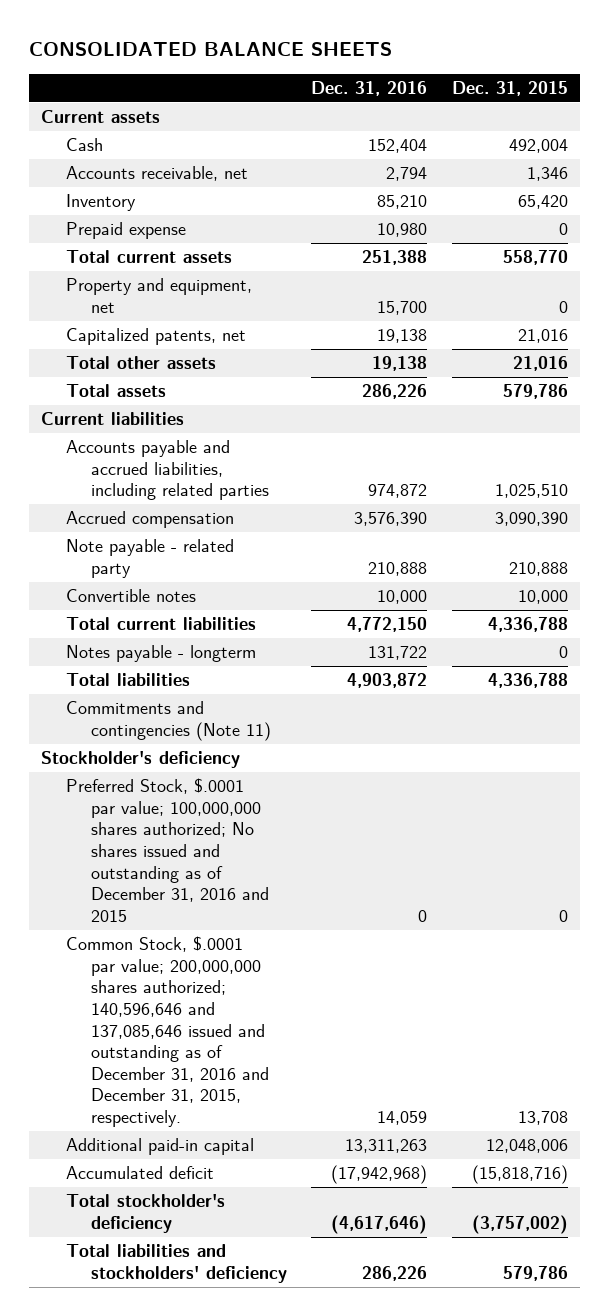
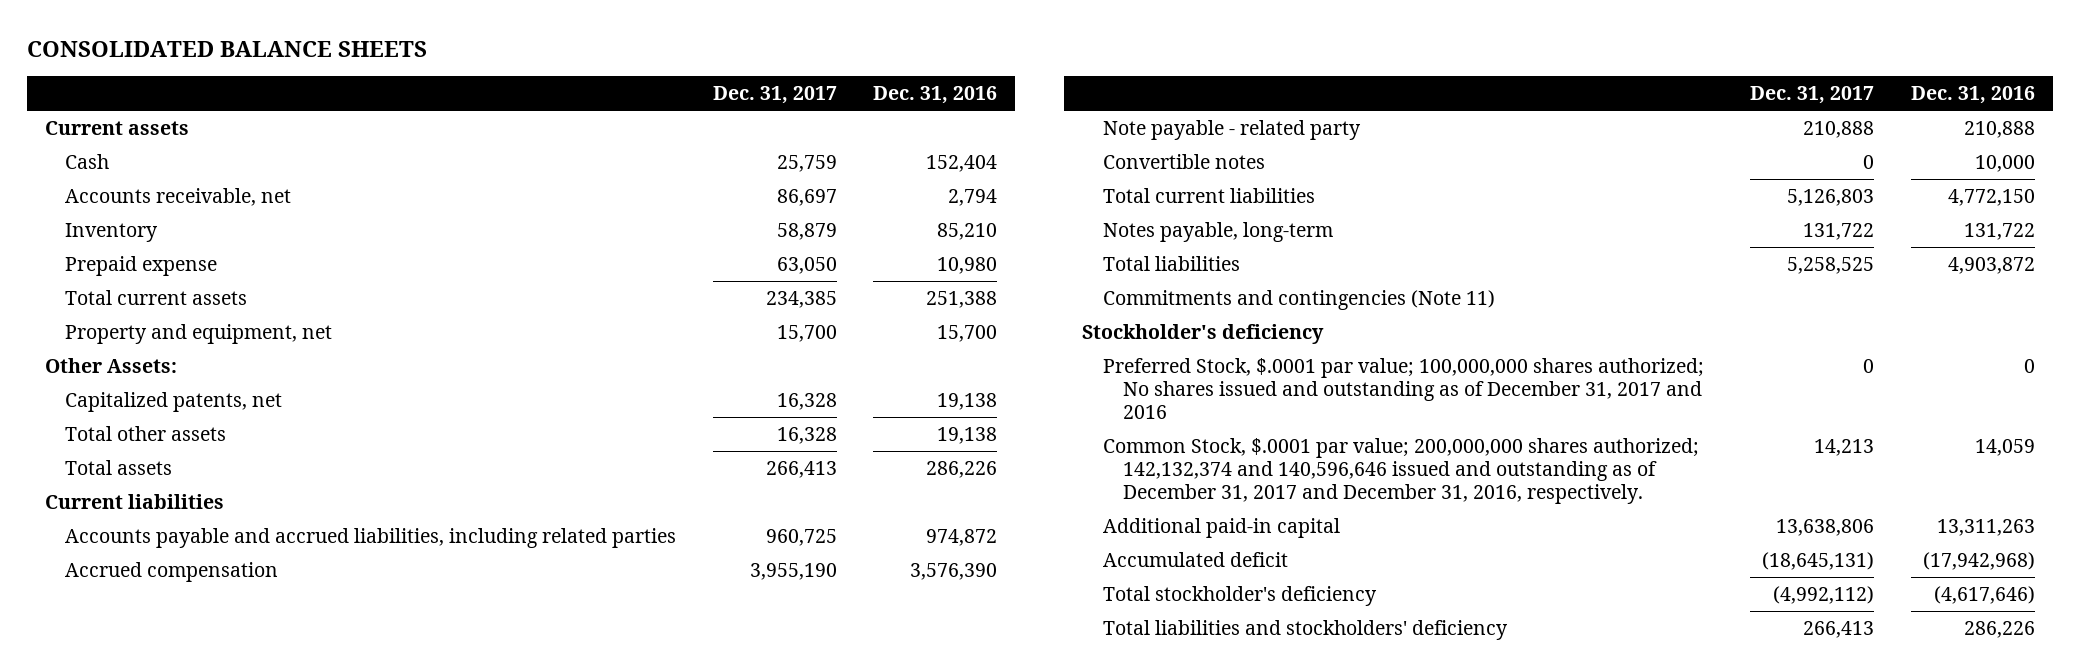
[451,80,568,96] Dec. 31, 2015 -> none
none -> [712,86,837,105] Dec. 31, 2017
none -> [44,357,177,373] Other Assets:
[66,645,257,663] Notes payable - longterm -> [1102,221,1333,242] Notes payable, long-term
[66,778,270,922] Preferred Stock, $.0001 par value; 100,000,000 shares authorized; No shares issued and outstanding as of December 31, 2016 and 2015 -> [1102,357,1704,420] Preferred Stock, $.0001 par value; 100,000,000 shares authorized; No shares issued and outstanding as of December 31, 2017 and 2016
[66,936,270,1128] Common Stock, $.0001 par value; 200,000,000 shares authorized; 140,596,646 and 137,085,646 issued and outstanding as of December 31, 2016 and December 31, 2015, respectively. -> [1102,437,1699,505] Common Stock, $.0001 par value; 200,000,000 shares authorized; 142,132,374 and 140,596,646 issued and outstanding as of December 31, 2017 and December 31, 2016, respectively.

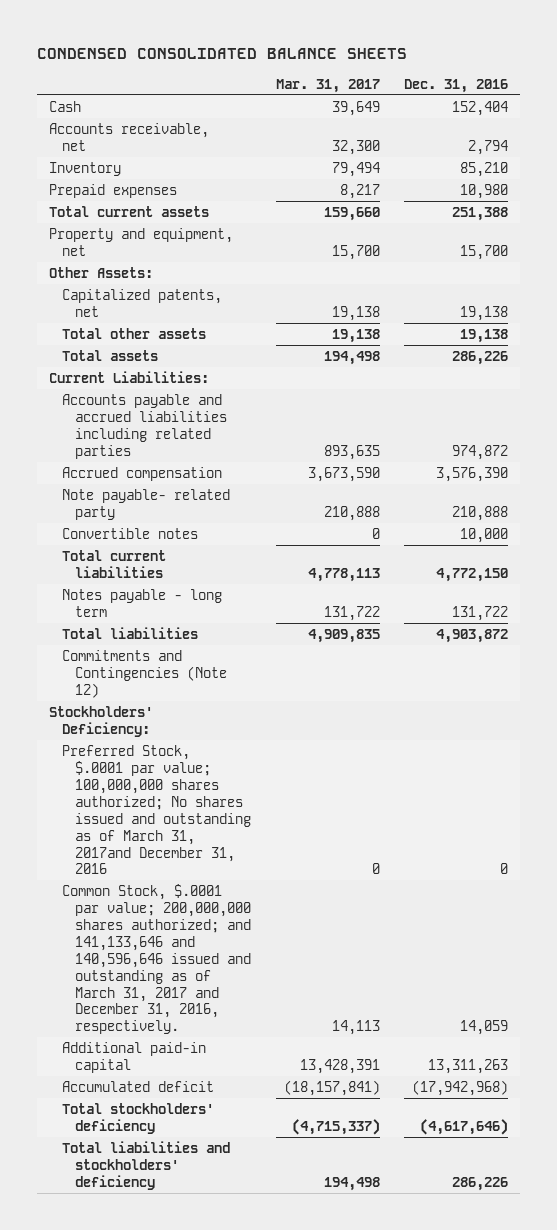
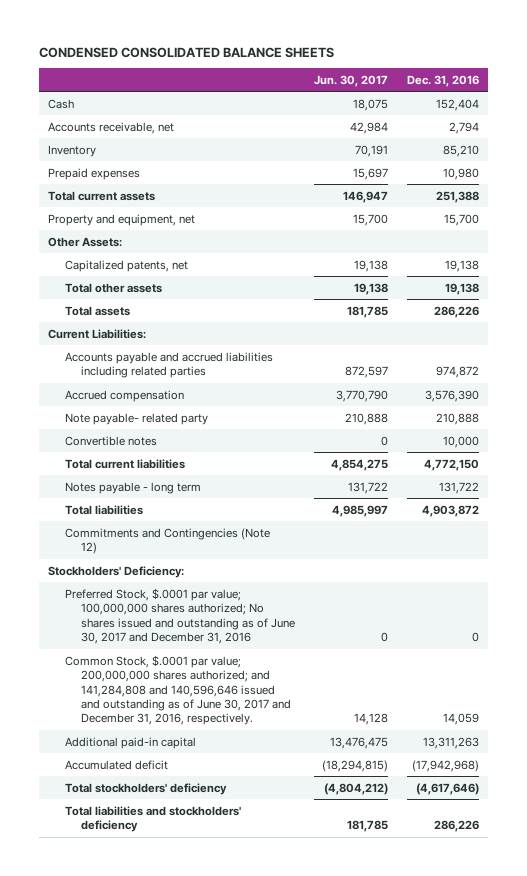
[275,78,380,93] Mar. 31, 2017 -> none
none -> [313,74,388,87] Jun. 30, 2017
[62,744,252,875] Preferred Stock, $.0001 par value; 100,000,000 shares authorized; No shares issued and outstanding as of March 31, 2017and December 31, 2016 -> [64,587,296,644] Preferred Stock, $.0001 par value; 100,000,000 shares authorized; No shares issued and outstanding as of June 30, 2017 and December 31, 2016
[62,883,252,1035] Common Stock, $.0001 par value; 200,000,000 shares authorized; and 141,133,646 and 140,596,646 issued and outstanding as of March 31, 2017 and December 31, 2016, respectively. -> [64,654,292,726] Common Stock, $.0001 par value; 200,000,000 shares authorized; and 141,284,808 and 140,596,646 issued and outstanding as of June 30, 2017 and December 31, 2016, respectively.

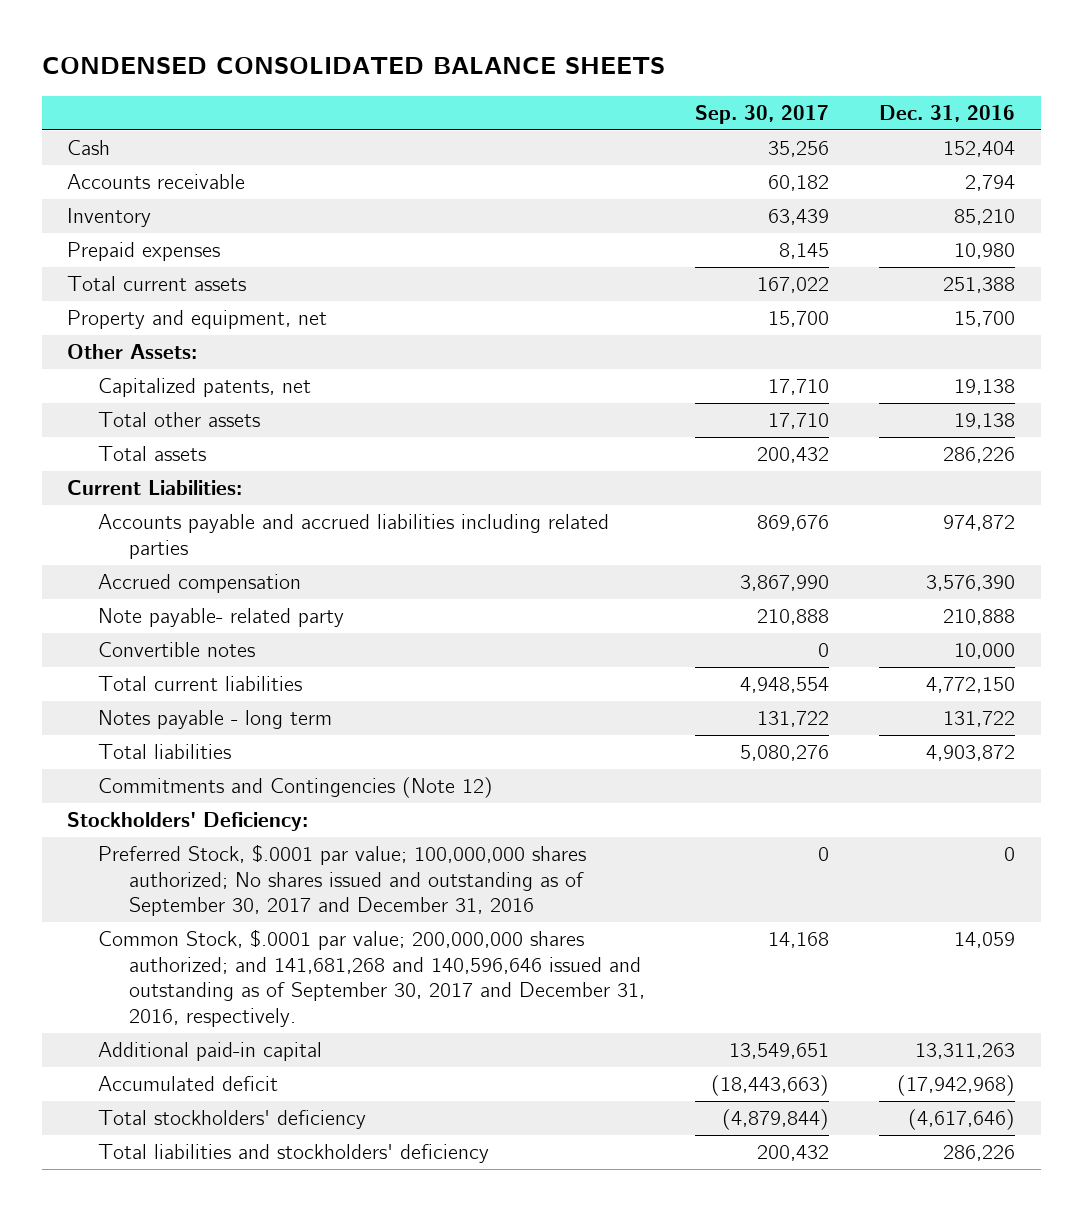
[313,74,388,87] Jun. 30, 2017 -> none
none -> [695,105,830,125] Sep. 30, 2017
[48,121,175,134] Accounts receivable, net -> [66,174,245,190] Accounts receivable
[64,587,296,644] Preferred Stock, $.0001 par value; 100,000,000 shares authorized; No shares issued and outstanding as of June 30, 2017 and December 31, 2016 -> [97,844,586,917] Preferred Stock, $.0001 par value; 100,000,000 shares authorized; No shares issued and outstanding as of September 30, 2017 and December 31, 2016
[64,654,292,726] Common Stock, $.0001 par value; 200,000,000 shares authorized; and 141,284,808 and 140,596,646 issued and outstanding as of June 30, 2017 and December 31, 2016, respectively. -> [97,929,645,1027] Common Stock, $.0001 par value; 200,000,000 shares authorized; and 141,681,268 and 140,596,646 issued and outstanding as of September 30, 2017 and December 31, 2016, respectively.

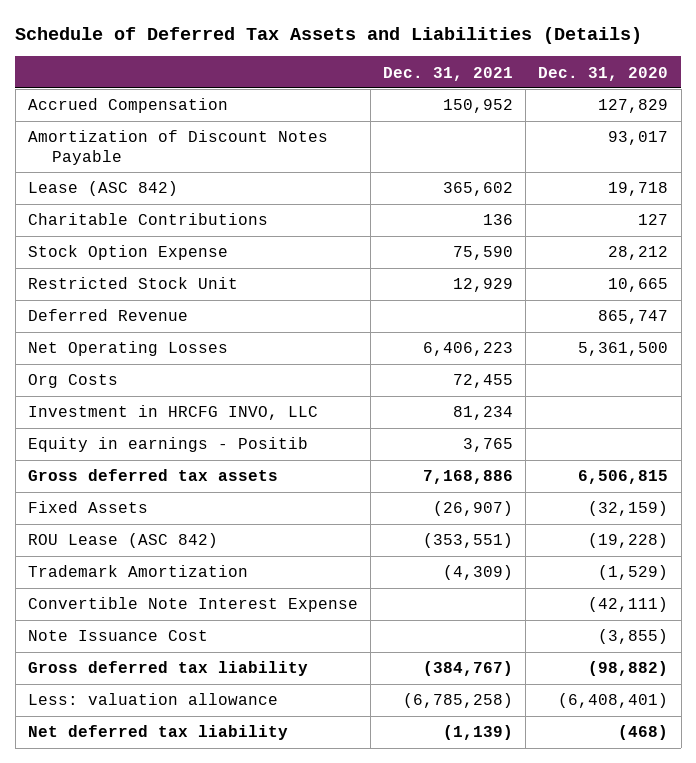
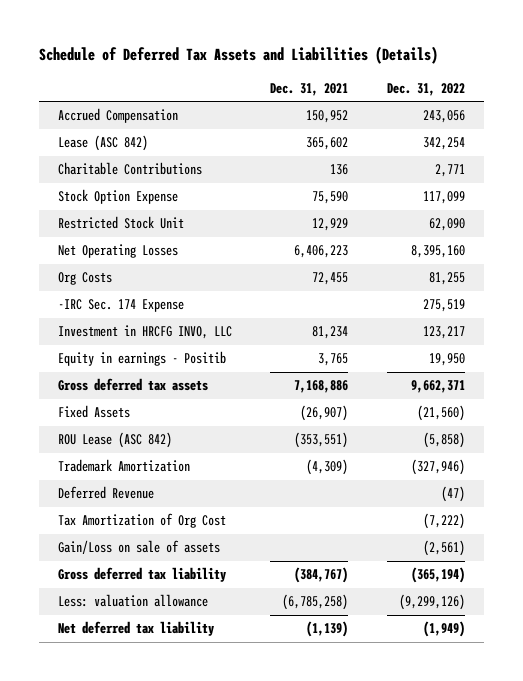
[538,66,669,81] Dec. 31, 2020 -> none
none -> [386,82,465,96] Dec. 31, 2022
[27,130,328,165] Amortization of Discount Notes Payable -> none
none -> [58,299,185,313] -IRC Sec. 174 Expense
[27,597,358,613] Convertible Note Interest Expense -> none
[27,309,188,322] Deferred Revenue -> [58,486,155,500] Deferred Revenue
none -> [58,513,227,529] Tax Amortization of Org Cost
[27,630,208,642] Note Issuance Cost -> [58,540,221,555] Gain/Loss on sale of assets

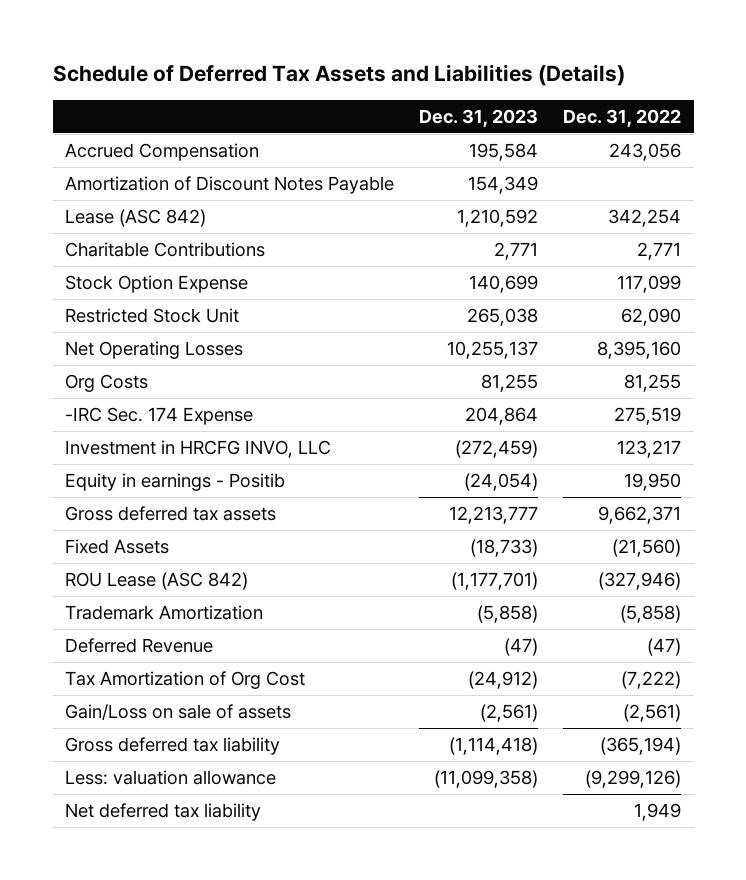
[270,82,349,96] Dec. 31, 2021 -> none
none -> [419,109,539,128] Dec. 31, 2023
none -> [65,176,395,195] Amortization of Discount Notes Payable
[422,432,465,449] (5,858) -> [598,572,682,591] (327,946)
[410,459,465,476] (327,946) -> [620,605,682,624] (5,858)
[422,621,465,638] (1,949) -> [634,803,682,822] 1,949

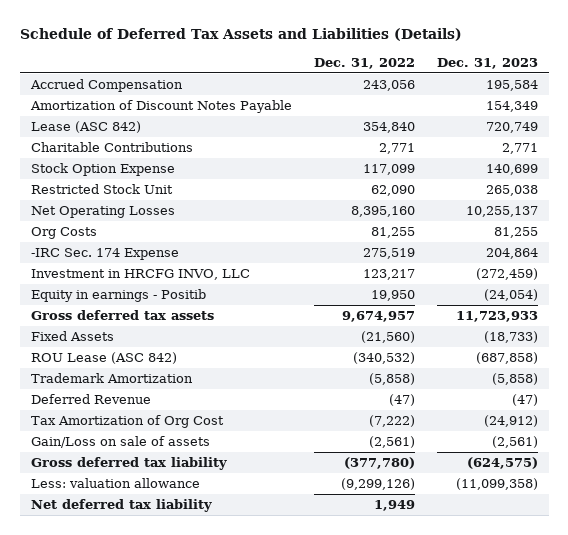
[457,209,539,228] 1,210,592 -> [485,122,538,134] 720,749
[608,209,682,228] 342,254 -> [362,122,415,134] 354,840
[449,506,539,525] 12,213,777 -> [455,311,538,323] 11,723,933
[598,506,682,525] 9,662,371 -> [341,311,415,323] 9,674,957
[451,572,539,591] (1,177,701) -> [475,352,538,365] (687,858)
[598,572,682,591] (327,946) -> [352,352,415,365] (340,532)
[449,737,539,756] (1,114,418) -> [466,457,538,470] (624,575)
[600,737,682,756] (365,194) -> [343,457,415,470] (377,780)

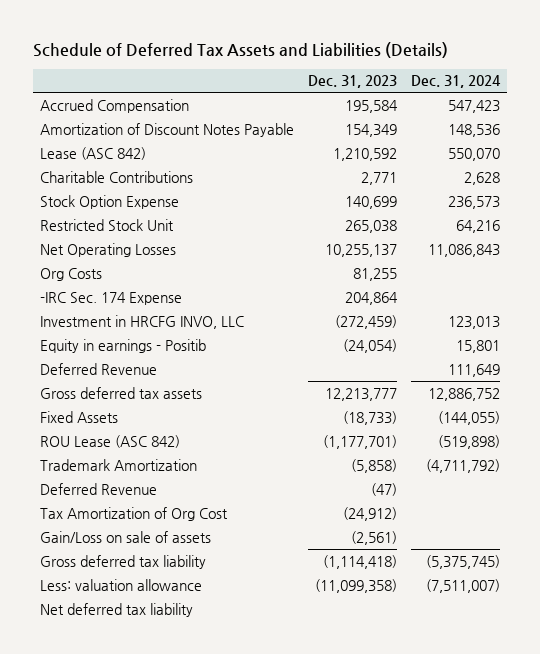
[313,57,415,69] Dec. 31, 2022 -> none
none -> [410,75,501,89] Dec. 31, 2024
[485,122,538,134] 720,749 -> [333,147,398,161] 1,210,592
none -> [40,362,158,375] Deferred Revenue
[455,311,538,323] 11,723,933 -> [325,387,398,401] 12,213,777
[475,352,538,365] (687,858) -> [323,434,398,449] (1,177,701)
[466,457,538,470] (624,575) -> [323,554,398,569] (1,114,418)

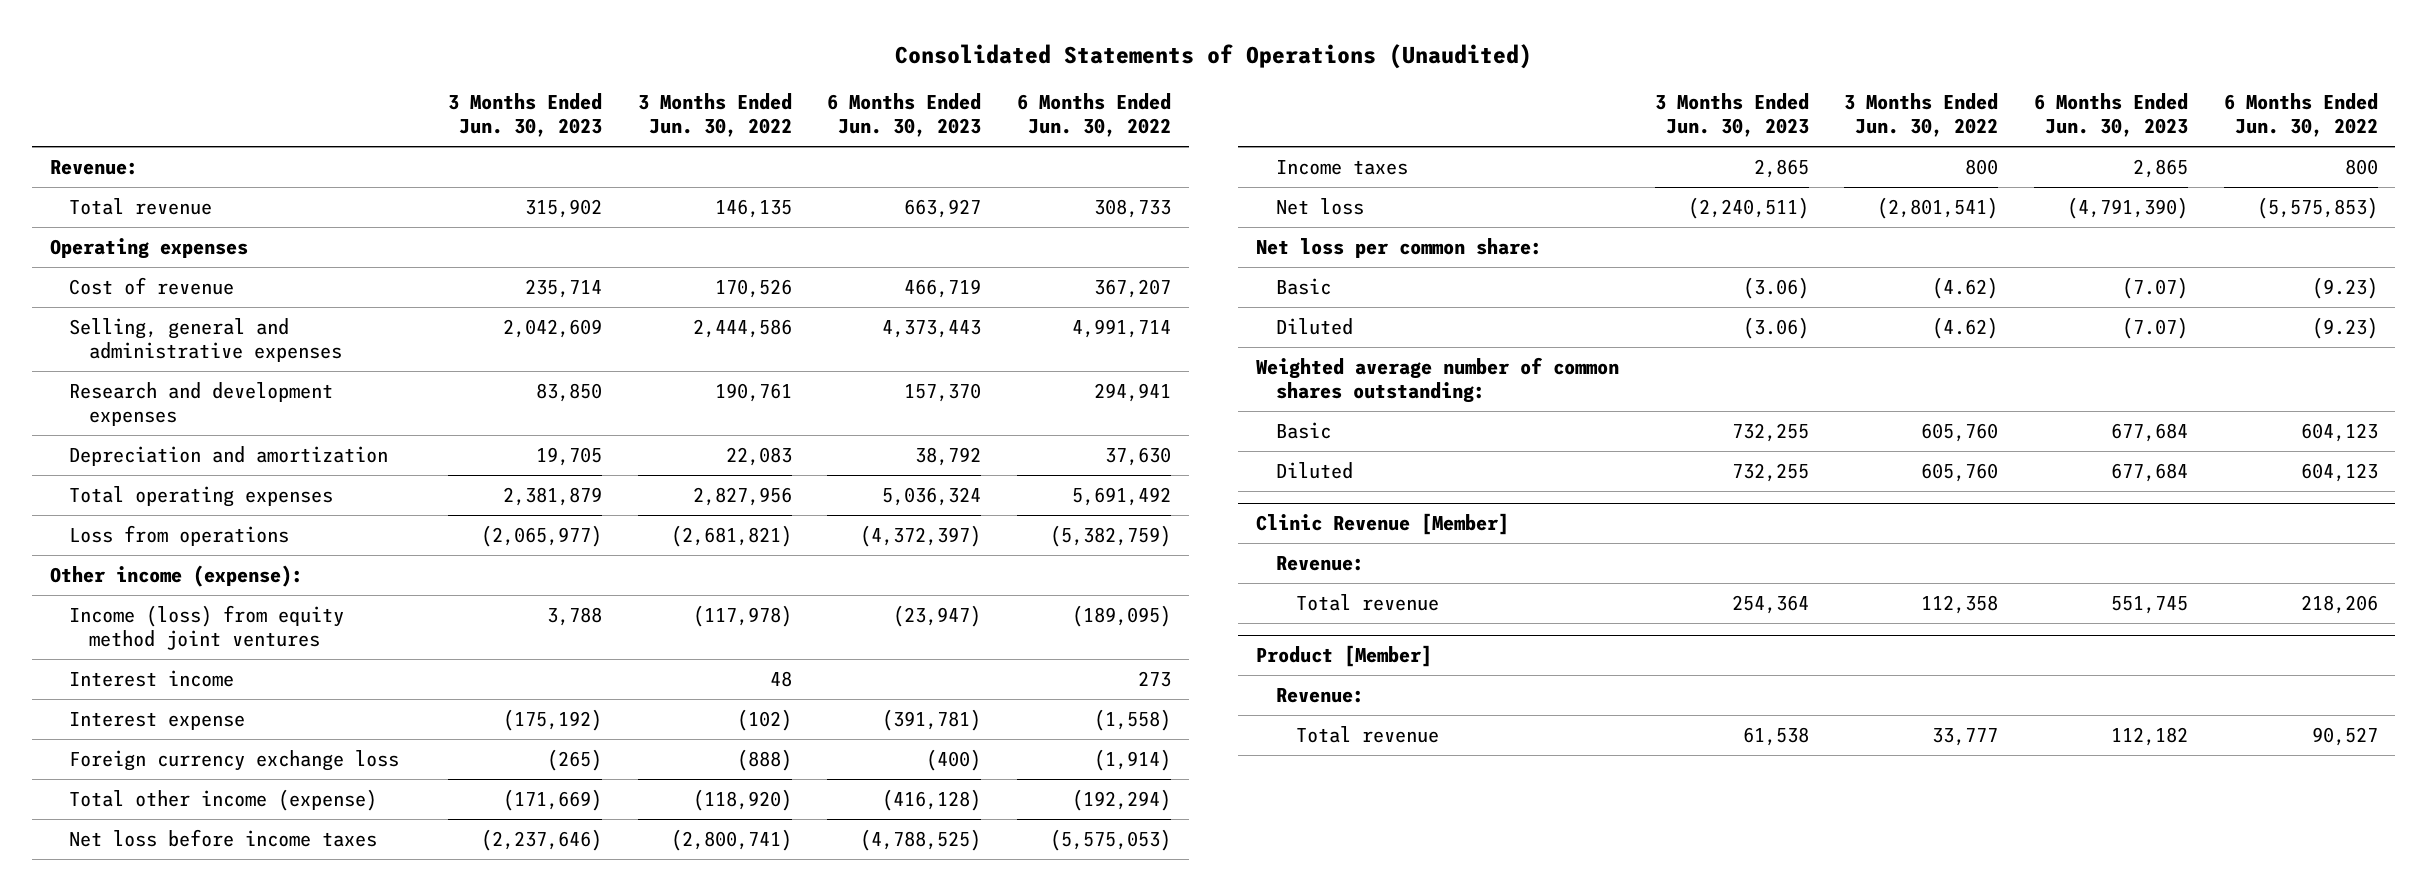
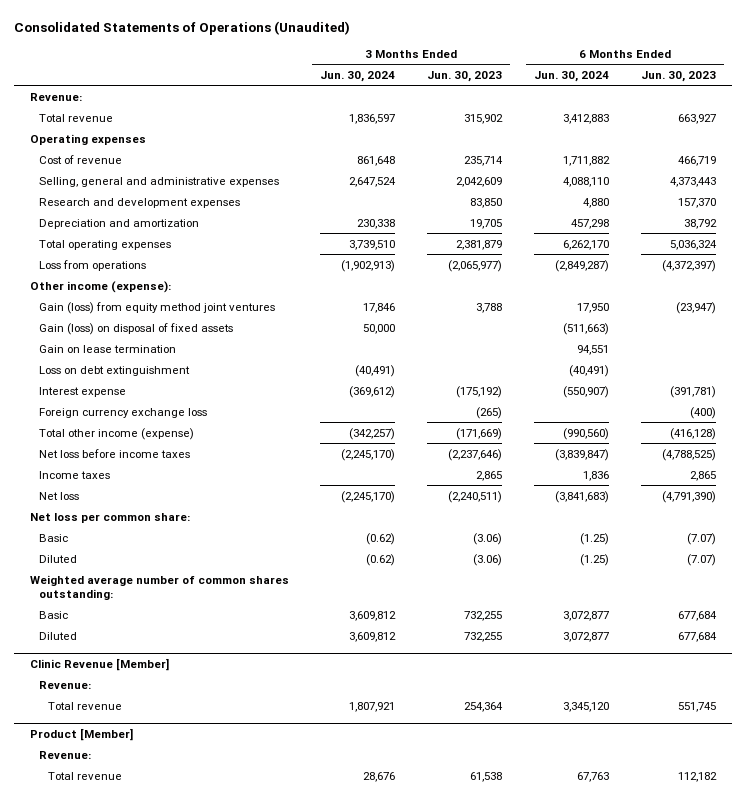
[637,93,792,138] 3 Months Ended Jun. 30, 2022 -> none
[1016,93,1171,138] 6 Months Ended Jun. 30, 2022 -> none
none -> [320,71,396,83] Jun. 30, 2024
none -> [533,71,609,83] Jun. 30, 2024
[69,669,235,687] Interest income -> none
[69,604,345,650] Income (loss) from equity method joint ventures -> [38,301,275,314] Gain (loss) from equity method joint ventures
none -> [38,322,233,335] Gain (loss) on disposal of fixed assets
none -> [38,344,176,353] Gain on lease termination
none -> [38,365,190,376] Loss on debt extinguishment

